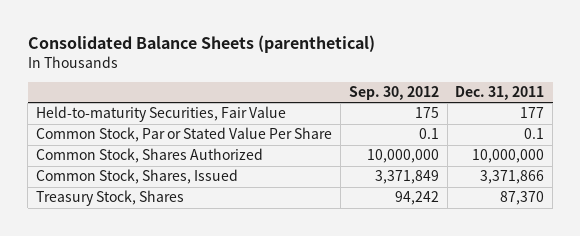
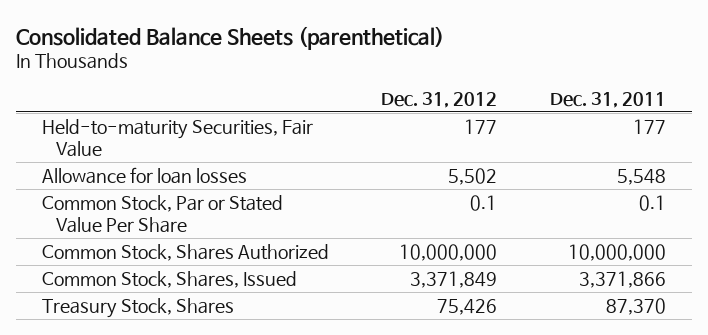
[348,86,439,101] Sep. 30, 2012 -> none
none -> [381,91,498,108] Dec. 31, 2012
none -> [42,166,248,184] Allowance for loan losses

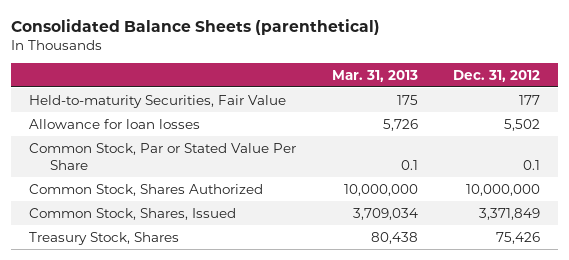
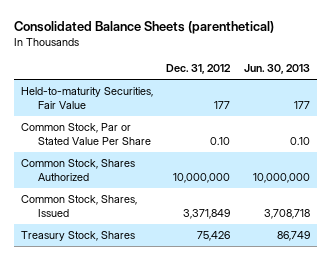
[331,69,418,82] Mar. 31, 2013 -> none
none -> [243,64,310,75] Jun. 30, 2013
[29,118,201,129] Allowance for loan losses -> none
[523,159,541,170] 0.1 -> [210,137,231,146] 0.10

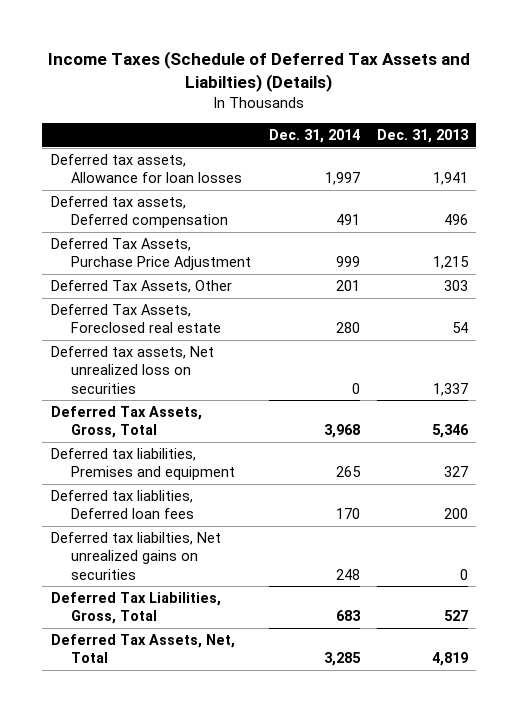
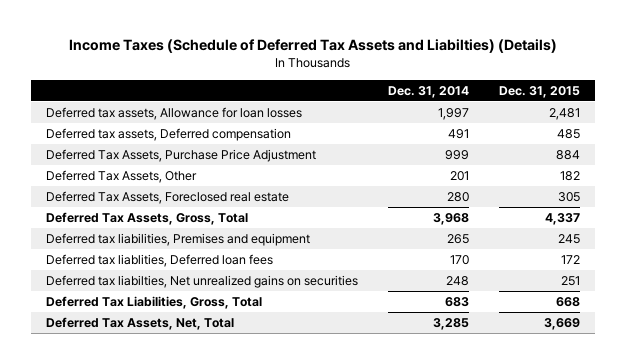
[376,129,469,144] Dec. 31, 2013 -> none
none -> [499,85,581,98] Dec. 31, 2015
[51,346,215,394] Deferred tax assets, Net unrealized loss on securities -> none

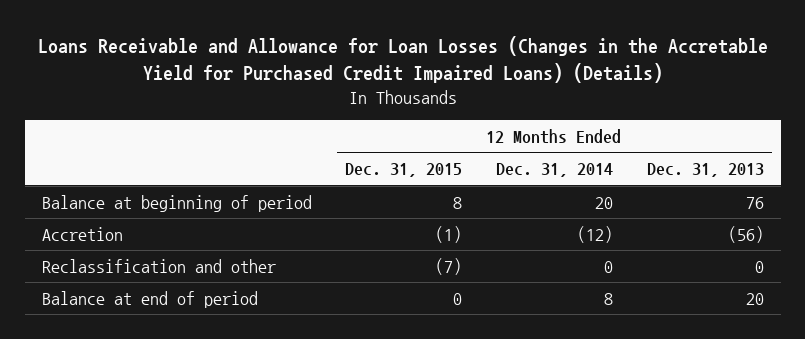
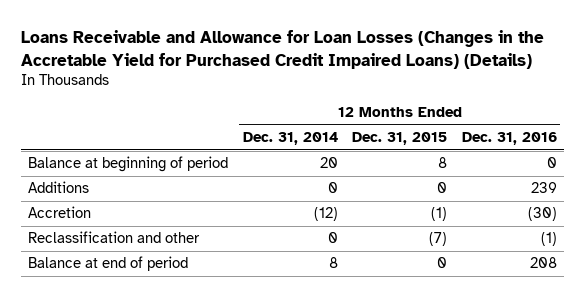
[646,163,764,178] Dec. 31, 2013 -> none
none -> [461,132,557,146] Dec. 31, 2016
none -> [28,181,90,194] Additions

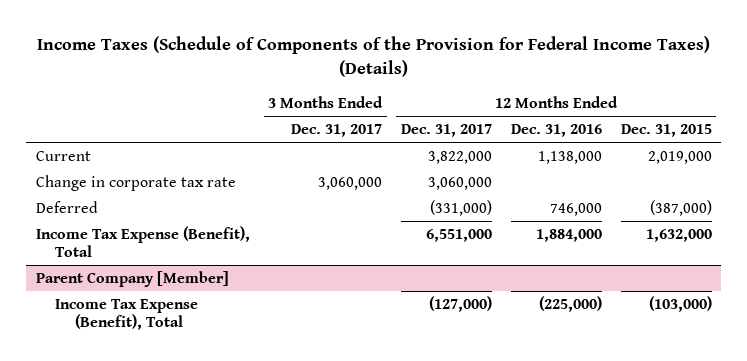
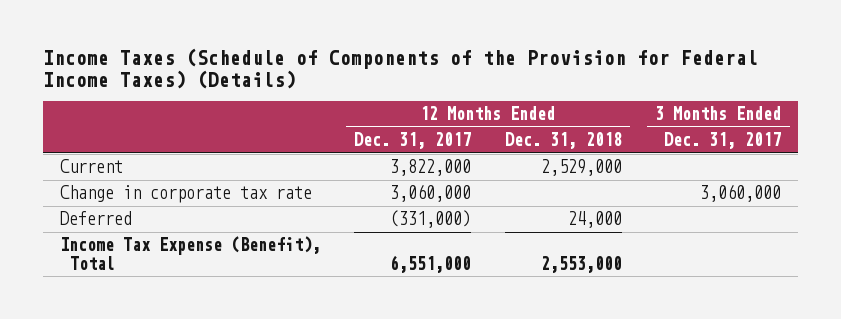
[510,123,602,137] Dec. 31, 2016 -> none
[620,123,712,137] Dec. 31, 2015 -> none
none -> [504,132,622,150] Dec. 31, 2018
[35,270,229,287] Parent Company [Member] -> none
[55,298,199,331] Income Tax Expense (Benefit), Total -> none

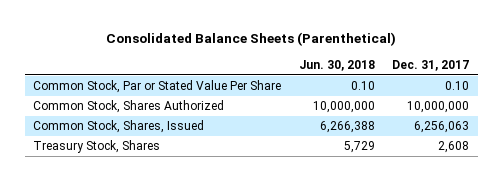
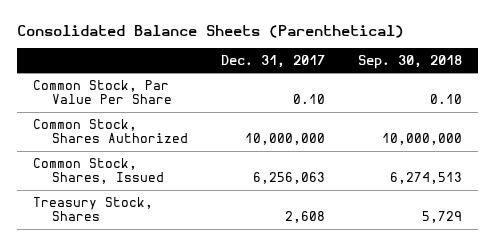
[298,60,375,72] Jun. 30, 2018 -> none
none -> [357,54,462,69] Sep. 30, 2018
[33,80,282,94] Common Stock, Par or Stated Value Per Share -> [33,79,172,105] Common Stock, Par Value Per Share

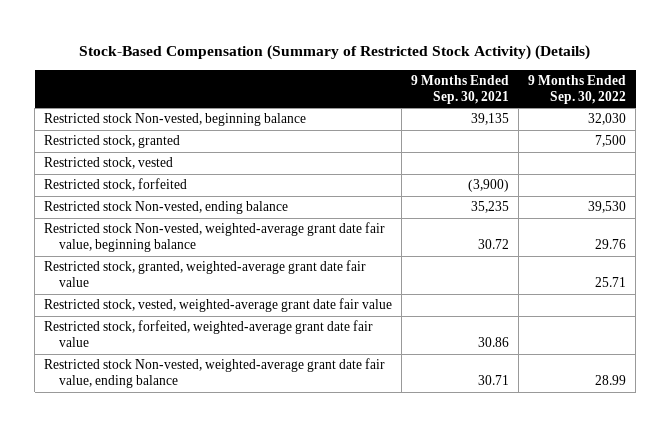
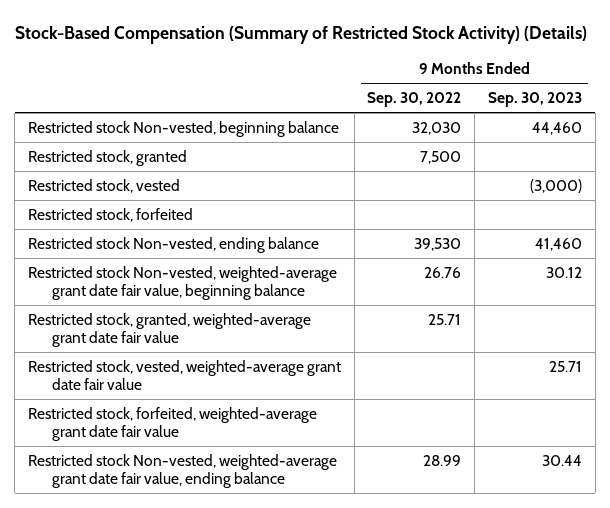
[411,74,510,104] 9 Months Ended Sep. 30, 2021 -> none
none -> [487,91,582,107] Sep. 30, 2023
[595,239,627,250] 29.76 -> [424,266,462,278] 26.76

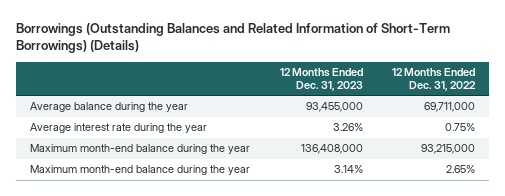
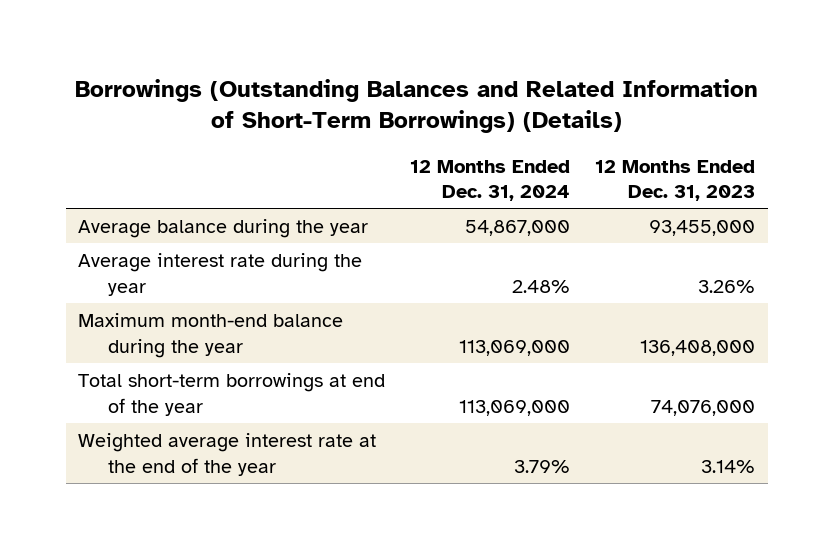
[391,67,476,91] 12 Months Ended Dec. 31, 2022 -> none
none -> [410,159,571,202] 12 Months Ended Dec. 31, 2024
none -> [78,373,386,416] Total short-term borrowings at end of the year
[30,165,251,176] Maximum month-end balance during the year -> [78,433,377,476] Weighted average interest rate at the end of the year

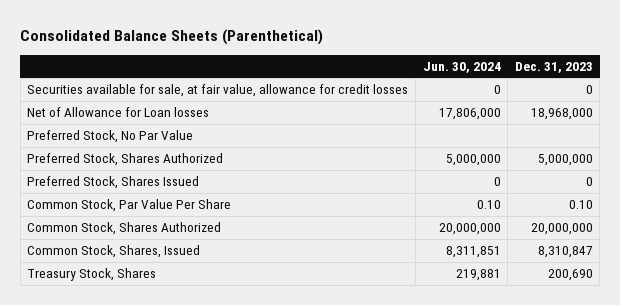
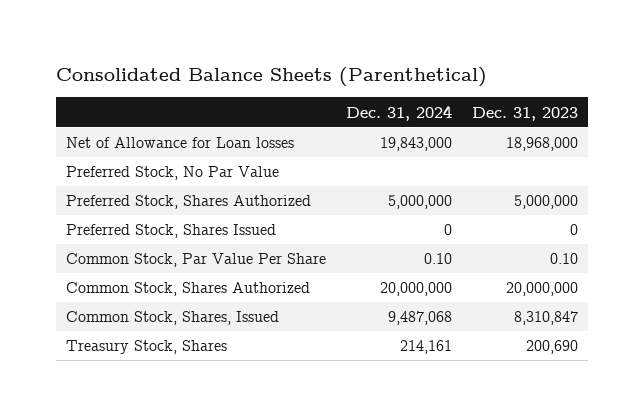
[422,61,501,73] Jun. 30, 2024 -> none
none -> [345,104,452,121] Dec. 31, 2024
[27,84,409,98] Securities available for sale, at fair value, allowance for credit losses -> none

